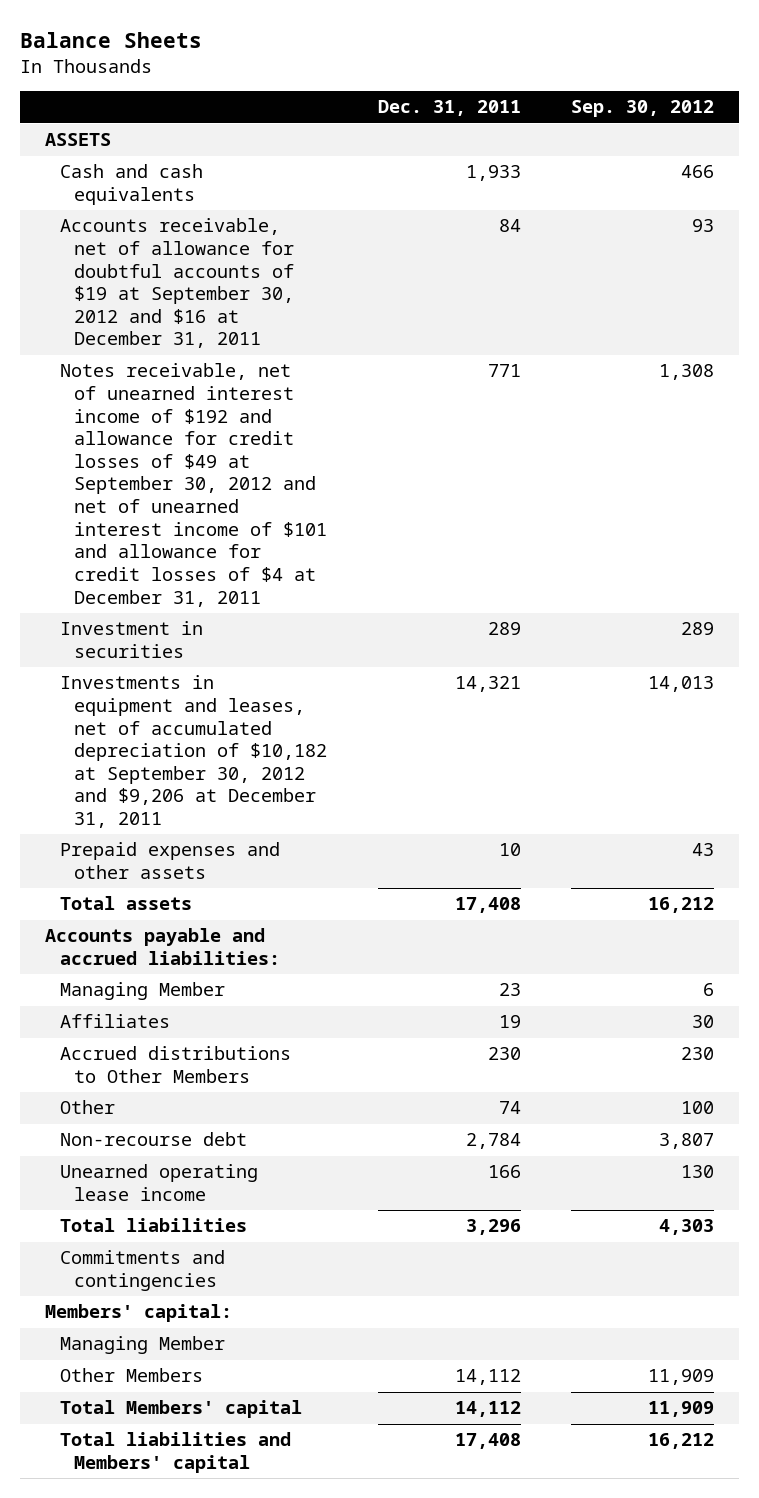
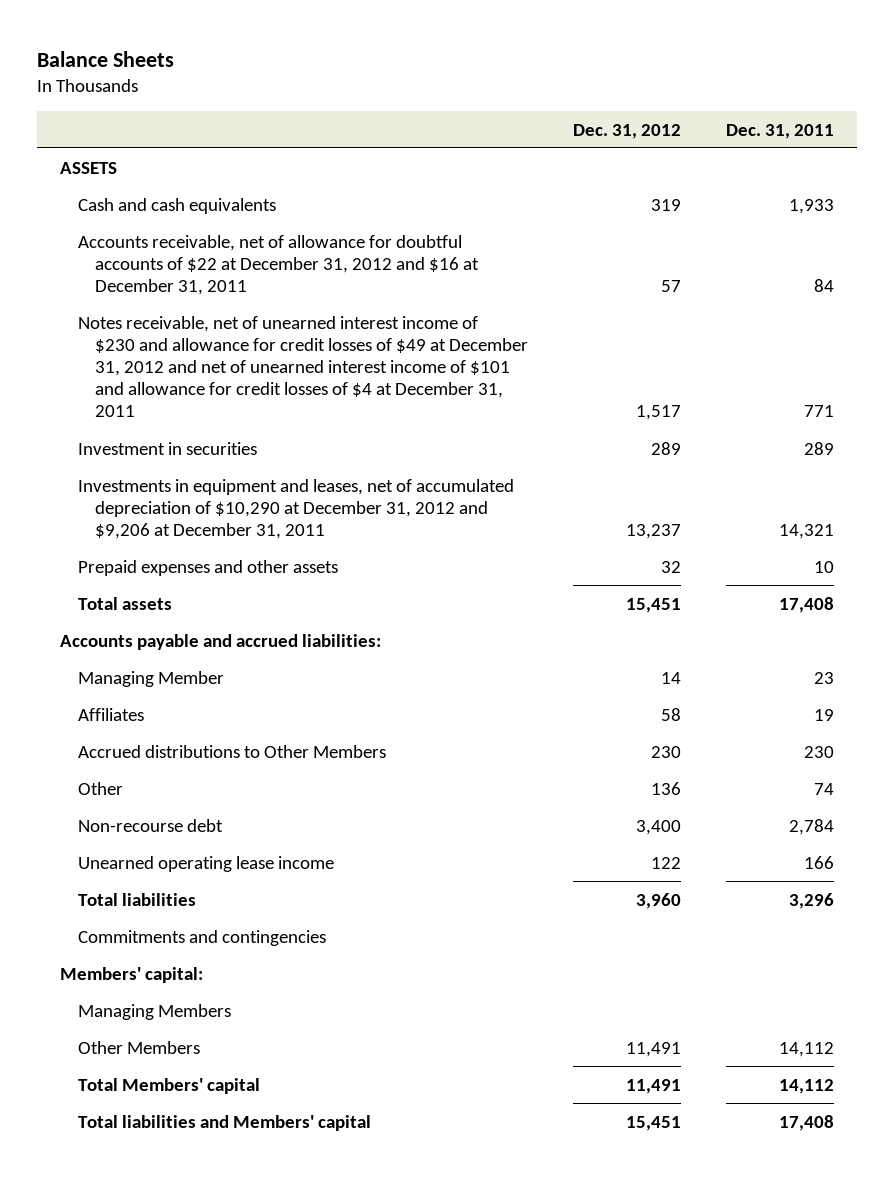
[571,100,715,118] Sep. 30, 2012 -> none
none -> [573,123,682,139] Dec. 31, 2012
[59,218,295,349] Accounts receivable, net of allowance for doubtful accounts of $19 at September 30, 2012 and $16 at December 31, 2011 -> [77,234,480,296] Accounts receivable, net of allowance for doubtful accounts of $22 at December 31, 2012 and $16 at December 31, 2011
[59,363,328,607] Notes receivable, net of unearned interest income of $192 and allowance for credit losses of $49 at September 30, 2012 and net of unearned interest income of $101 and allowance for credit losses of $4 at December 31, 2011 -> [77,315,529,418] Notes receivable, net of unearned interest income of $230 and allowance for credit losses of $49 at December 31, 2012 and net of unearned interest income of $101 and allowance for credit losses of $4 at December 31, 2011
[59,675,328,829] Investments in equipment and leases, net of accumulated depreciation of $10,182 at September 30, 2012 and $9,206 at December 31, 2011 -> [77,478,514,540] Investments in equipment and leases, net of accumulated depreciation of $10,290 at December 31, 2012 and $9,206 at December 31, 2011
[59,1336,225,1355] Managing Member -> [77,1003,231,1020] Managing Members

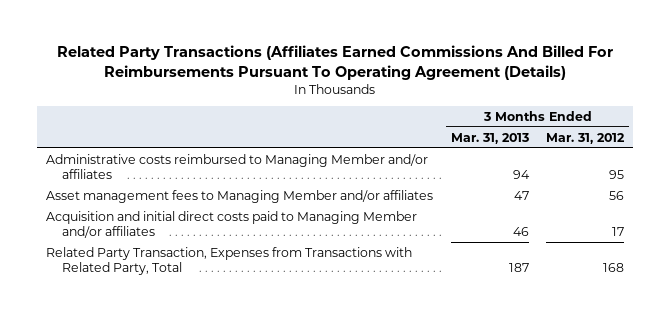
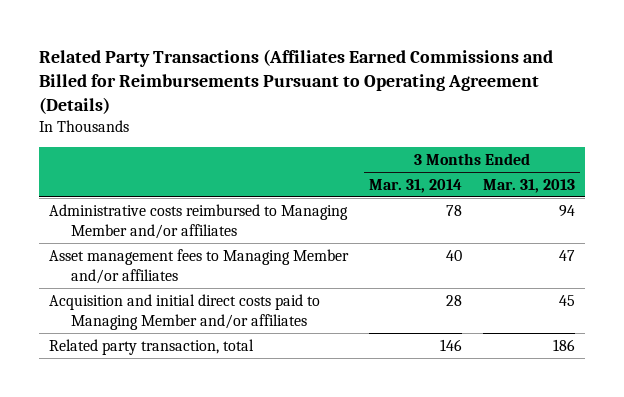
[57,44,614,80] Related Party Transactions (Affiliates Earned Commissions And Billed For Reimbursements Pursuant To Operating Agreement (Details) -> [39,49,554,115] Related Party Transactions (Affiliates Earned Commissions and Billed for Reimbursements Pursuant to Operating Agreement (Details)
[546,132,626,144] Mar. 31, 2012 -> none
none -> [369,178,463,193] Mar. 31, 2014
[512,227,529,237] 46 -> [558,294,575,306] 45
[46,246,413,276] Related Party Transaction, Expenses from Transactions with Related Party, Total -> [49,338,255,355] Related party transaction, total
[508,263,529,273] 187 -> [552,338,575,351] 186

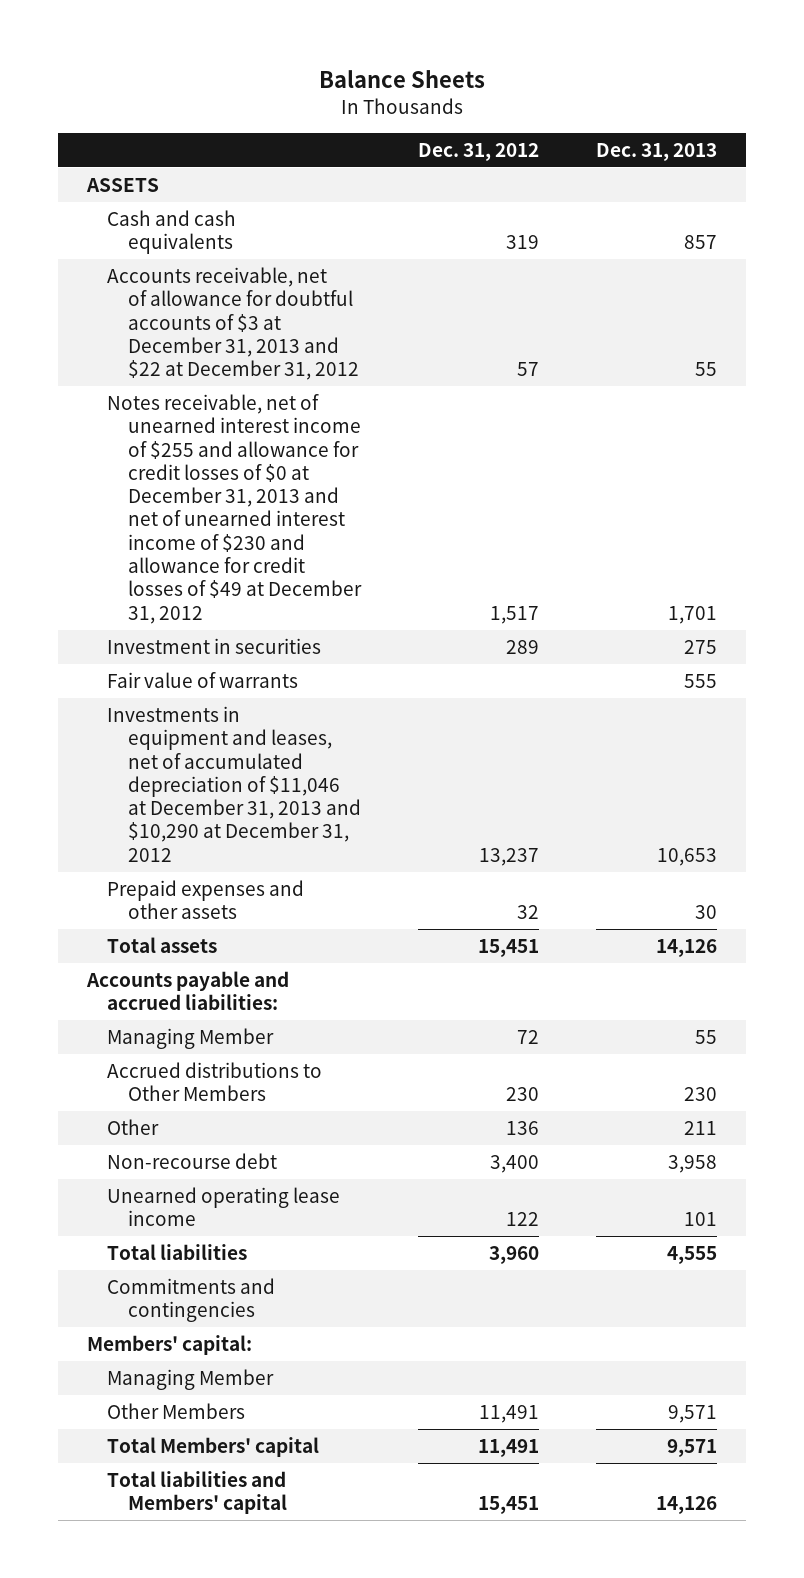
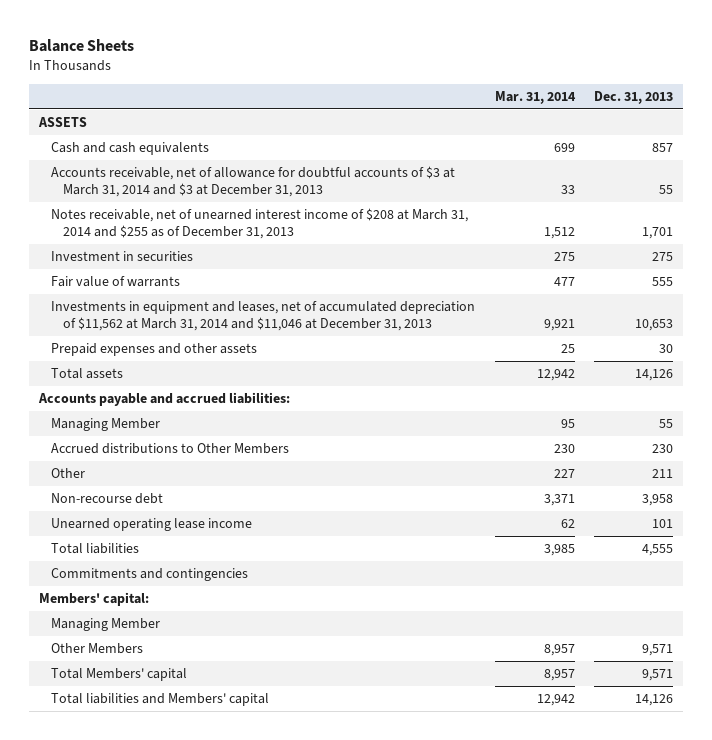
[418,142,540,161] Dec. 31, 2012 -> none
none -> [494,91,576,105] Mar. 31, 2014
[107,266,359,381] Accounts receivable, net of allowance for doubtful accounts of $3 at December 31, 2013 and $22 at December 31, 2012 -> [50,165,455,198] Accounts receivable, net of allowance for doubtful accounts of $3 at March 31, 2014 and $3 at December 31, 2013
[107,393,362,624] Notes receivable, net of unearned interest income of $255 and allowance for credit losses of $0 at December 31, 2013 and net of unearned interest income of $230 and allowance for credit losses of $49 at December 31, 2012 -> [50,207,468,240] Notes receivable, net of unearned interest income of $208 at March 31, 2014 and $255 as of December 31, 2013
[107,705,361,862] Investments in equipment and leases, net of accumulated depreciation of $11,046 at December 31, 2013 and $10,290 at December 31, 2012 -> [50,300,475,332] Investments in equipment and leases, net of accumulated depreciation of $11,562 at March 31, 2014 and $11,046 at December 31, 2013

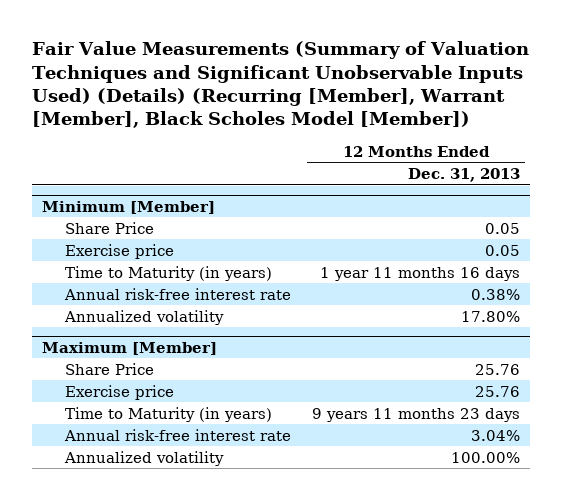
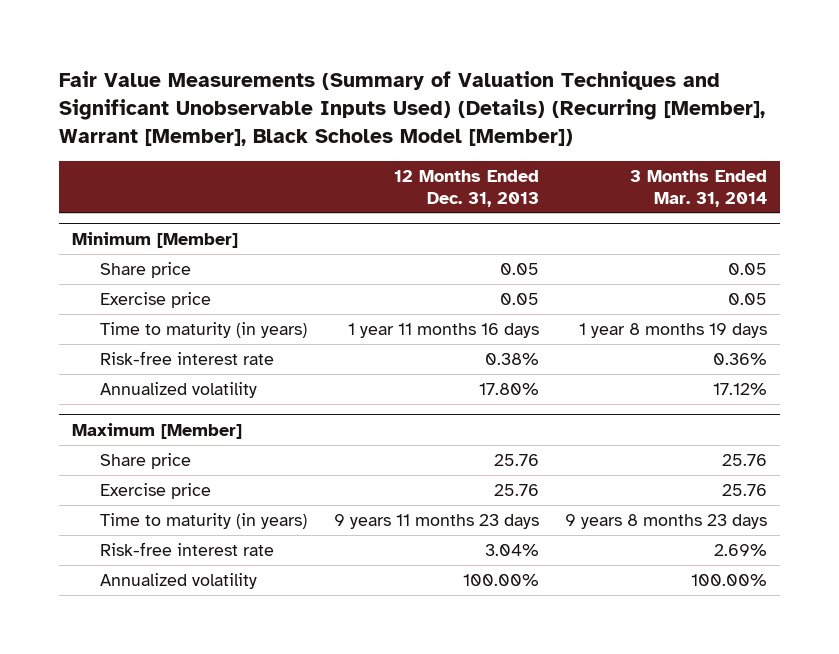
none -> [629,169,767,207] 3 Months Ended Mar. 31, 2014
[65,221,155,234] Share Price -> [100,262,192,279] Share price
[65,265,273,281] Time to Maturity (in years) -> [100,322,308,339] Time to maturity (in years)
[64,287,292,300] Annual risk-free interest rate -> [100,351,275,366] Risk-free interest rate
[65,362,155,375] Share Price -> [100,453,192,470] Share price
[65,406,273,422] Time to Maturity (in years) -> [100,513,308,530] Time to maturity (in years)
[64,428,292,441] Annual risk-free interest rate -> [100,542,275,557] Risk-free interest rate

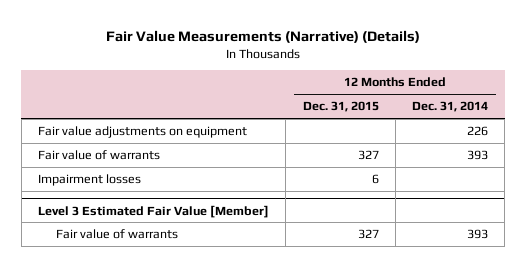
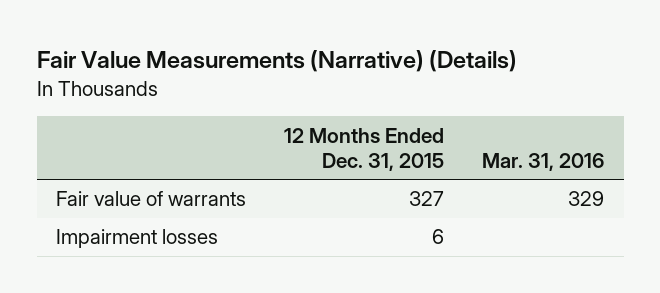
[412,101,489,113] Dec. 31, 2014 -> none
none -> [482,152,605,171] Mar. 31, 2016
[38,126,248,139] Fair value adjustments on equipment -> none
[38,204,270,218] Level 3 Estimated Fair Value [Member] -> none
[56,229,179,240] Fair value of warrants -> none

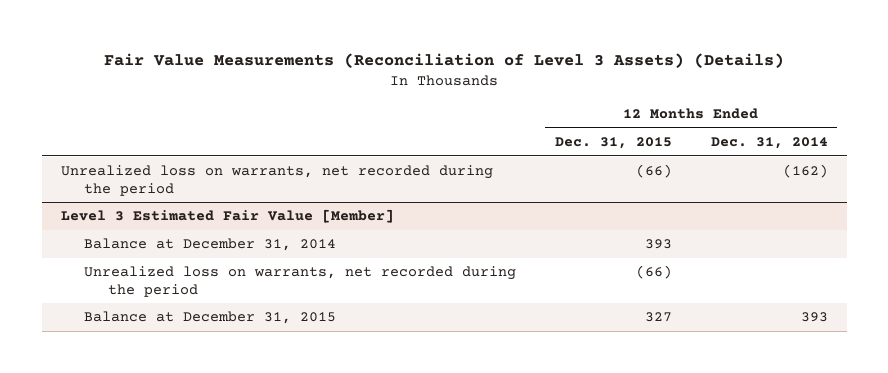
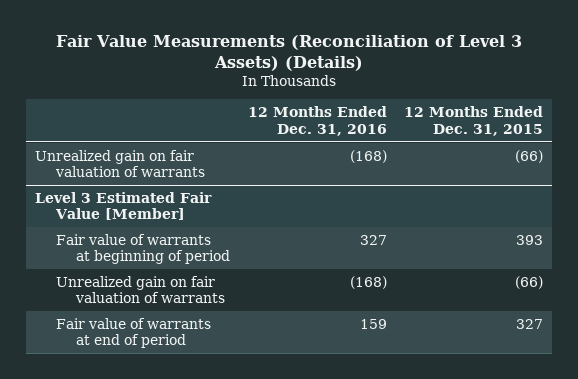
[710,137,828,150] Dec. 31, 2014 -> none
none -> [247,106,387,136] 12 Months Ended Dec. 31, 2016
[60,165,493,196] Unrealized loss on warrants, net recorded during the period -> [34,149,205,178] Unrealized gain on fair valuation of warrants
[84,238,337,252] Balance at December 31, 2014 -> [55,233,231,265] Fair value of warrants at beginning of period
[84,266,517,297] Unrealized loss on warrants, net recorded during the period -> [55,275,226,304] Unrealized gain on fair valuation of warrants
[84,311,337,325] Balance at December 31, 2015 -> [55,317,211,349] Fair value of warrants at end of period

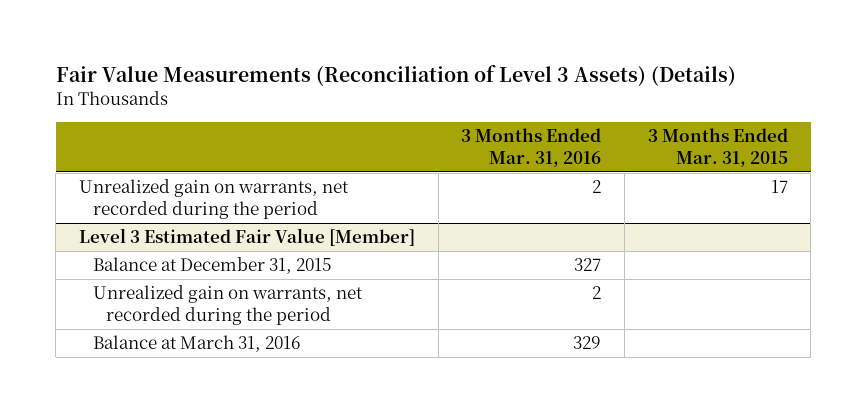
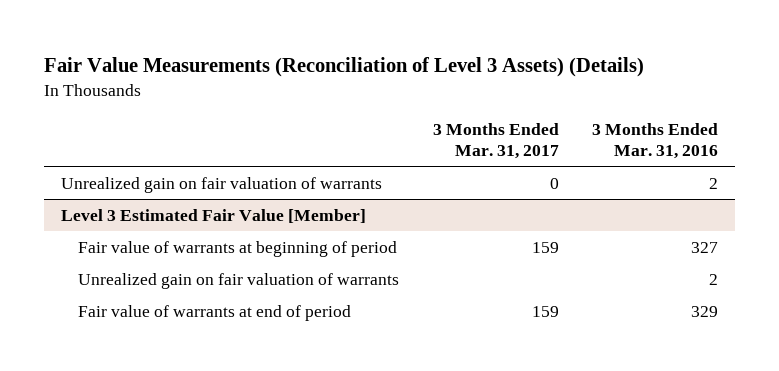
[647,128,788,167] 3 Months Ended Mar. 31, 2015 -> none
none -> [432,122,559,160] 3 Months Ended Mar. 31, 2017
[79,179,350,219] Unrealized gain on warrants, net recorded during the period -> [61,176,383,193] Unrealized gain on fair valuation of warrants
[92,257,331,275] Balance at December 31, 2015 -> [77,240,397,257] Fair value of warrants at beginning of period
[92,285,363,325] Unrealized gain on warrants, net recorded during the period -> [77,272,399,289] Unrealized gain on fair valuation of warrants
[92,335,300,353] Balance at March 31, 2016 -> [77,304,351,321] Fair value of warrants at end of period

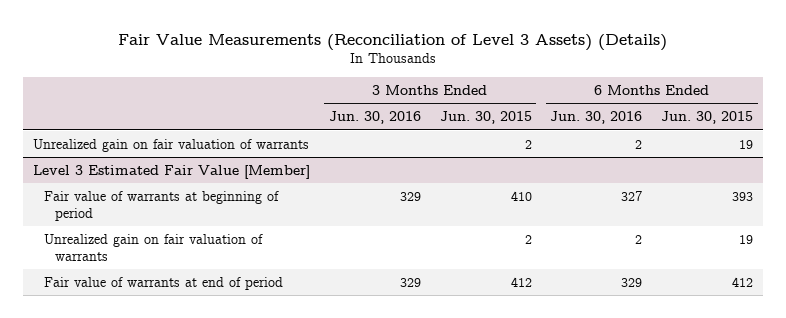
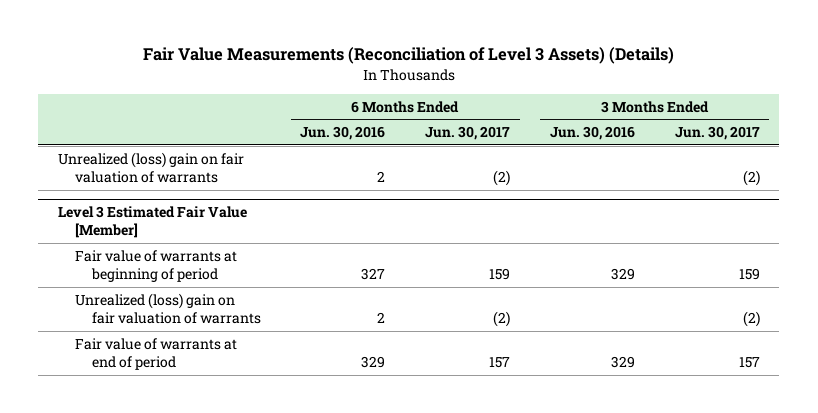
[439,111,532,125] Jun. 30, 2015 -> none
[661,111,754,125] Jun. 30, 2015 -> none
none -> [425,126,511,141] Jun. 30, 2017
none -> [674,126,760,141] Jun. 30, 2017
[32,138,309,152] Unrealized gain on fair valuation of warrants -> [58,151,245,184] Unrealized (loss) gain on fair valuation of warrants
[43,233,263,261] Unrealized gain on fair valuation of warrants -> [75,292,261,325] Unrealized (loss) gain on fair valuation of warrants

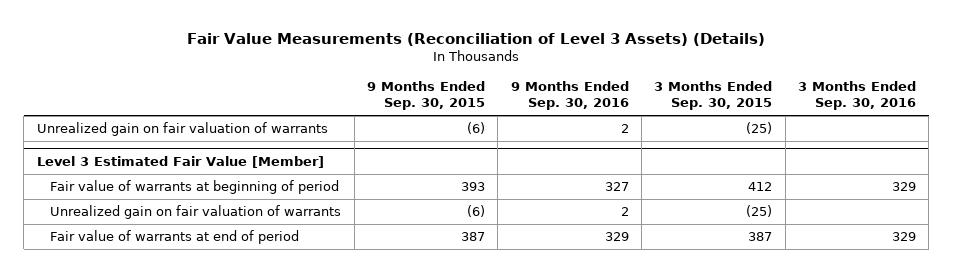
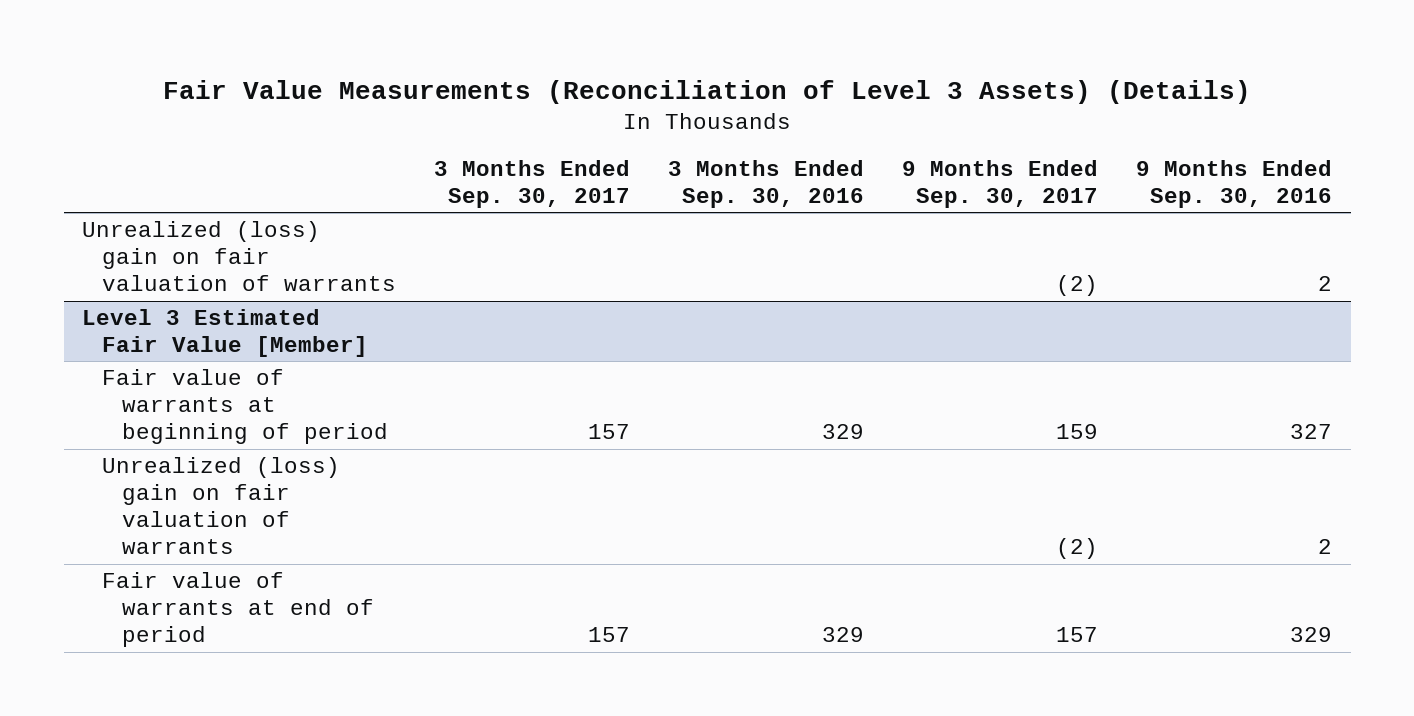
[366,81,485,111] 9 Months Ended Sep. 30, 2015 -> none
[654,81,773,111] 3 Months Ended Sep. 30, 2015 -> none
none -> [434,160,631,209] 3 Months Ended Sep. 30, 2017
none -> [901,160,1098,209] 9 Months Ended Sep. 30, 2017
[36,122,328,137] Unrealized gain on fair valuation of warrants -> [82,221,397,292] Unrealized (loss) gain on fair valuation of warrants
[50,205,342,220] Unrealized gain on fair valuation of warrants -> [102,457,341,555] Unrealized (loss) gain on fair valuation of warrants

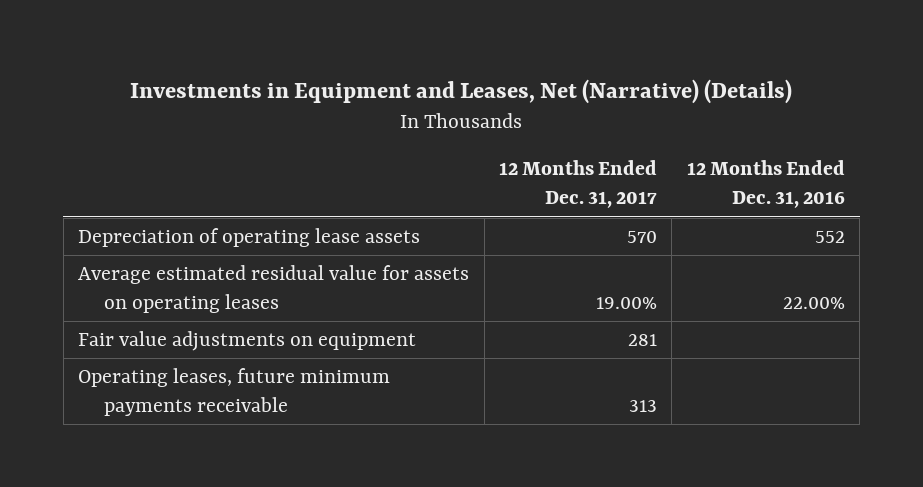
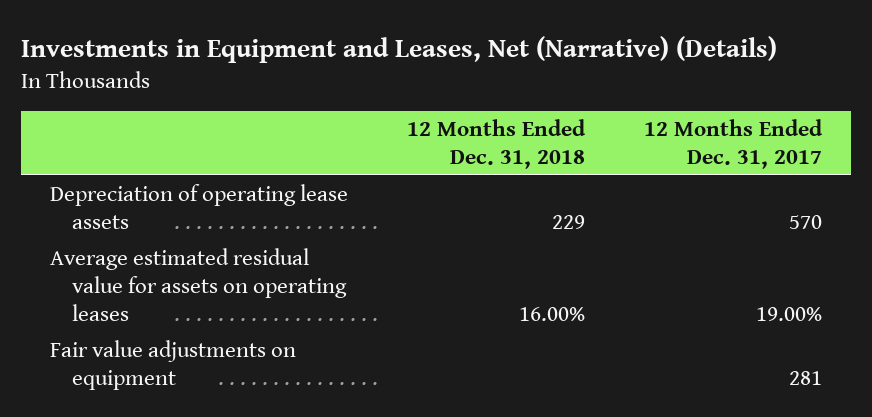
[686,160,845,209] 12 Months Ended Dec. 31, 2016 -> none
none -> [406,118,586,169] 12 Months Ended Dec. 31, 2018
[78,368,391,416] Operating leases, future minimum payments receivable -> none

